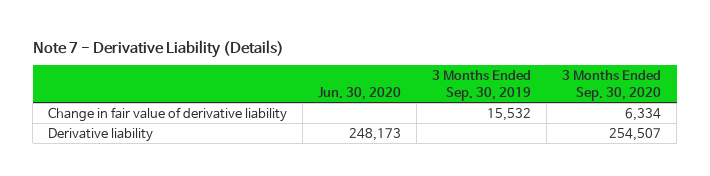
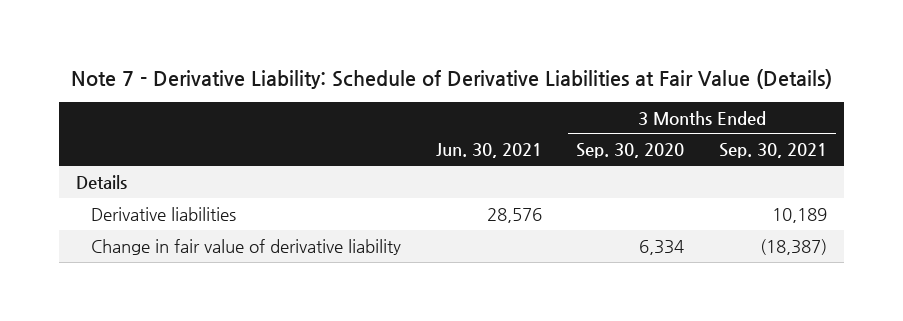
[32,39,284,58] Note 7 - Derivative Liability (Details) -> [71,69,833,90] Note 7 - Derivative Liability: Schedule of Derivative Liabilities at Fair Value (Details)
[318,86,402,100] Jun. 30, 2020 -> none
[432,70,532,101] 3 Months Ended Sep. 30, 2019 -> none
none -> [435,143,542,159] Jun. 30, 2021
none -> [718,143,827,159] Sep. 30, 2021
none -> [76,174,128,189] Details
none -> [91,206,237,221] Derivative liabilities
[48,127,154,142] Derivative liability -> none

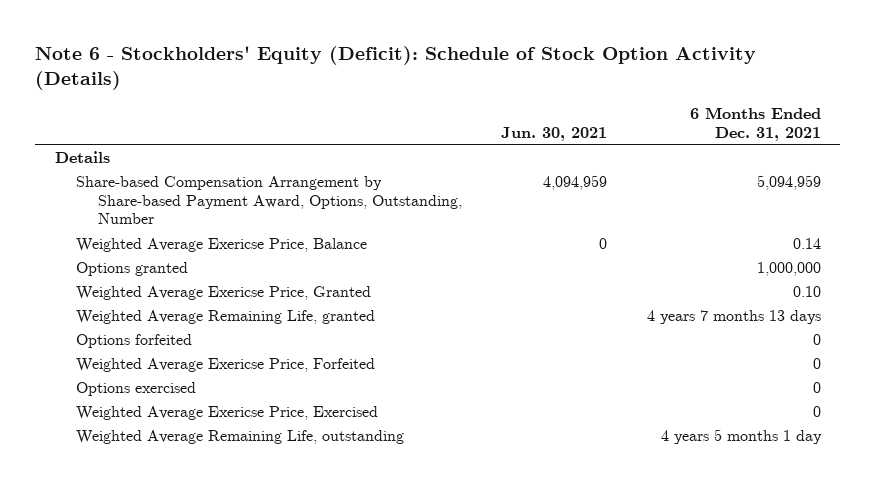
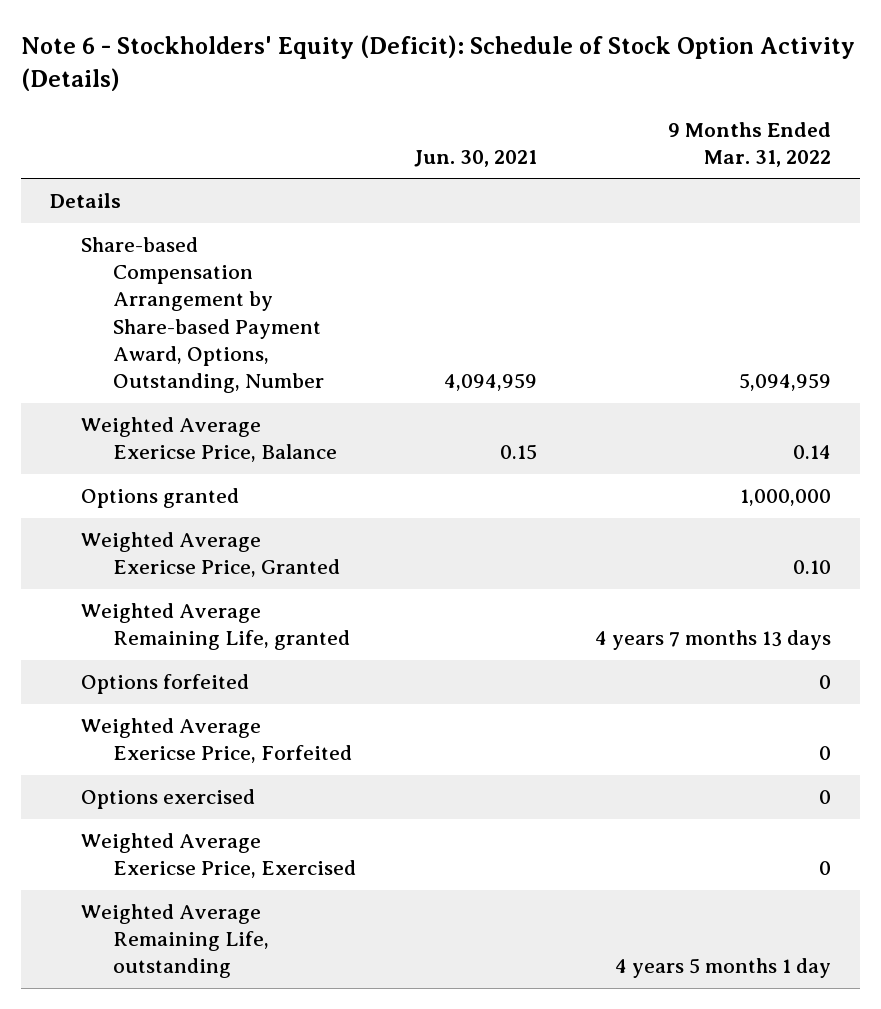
[689,106,821,141] 6 Months Ended Dec. 31, 2021 -> none
none -> [667,121,831,167] 9 Months Ended Mar. 31, 2022
[599,237,608,249] 0 -> [499,444,537,461] 0.15

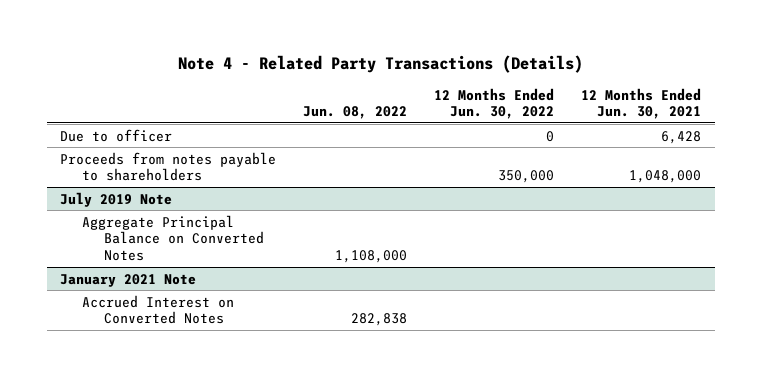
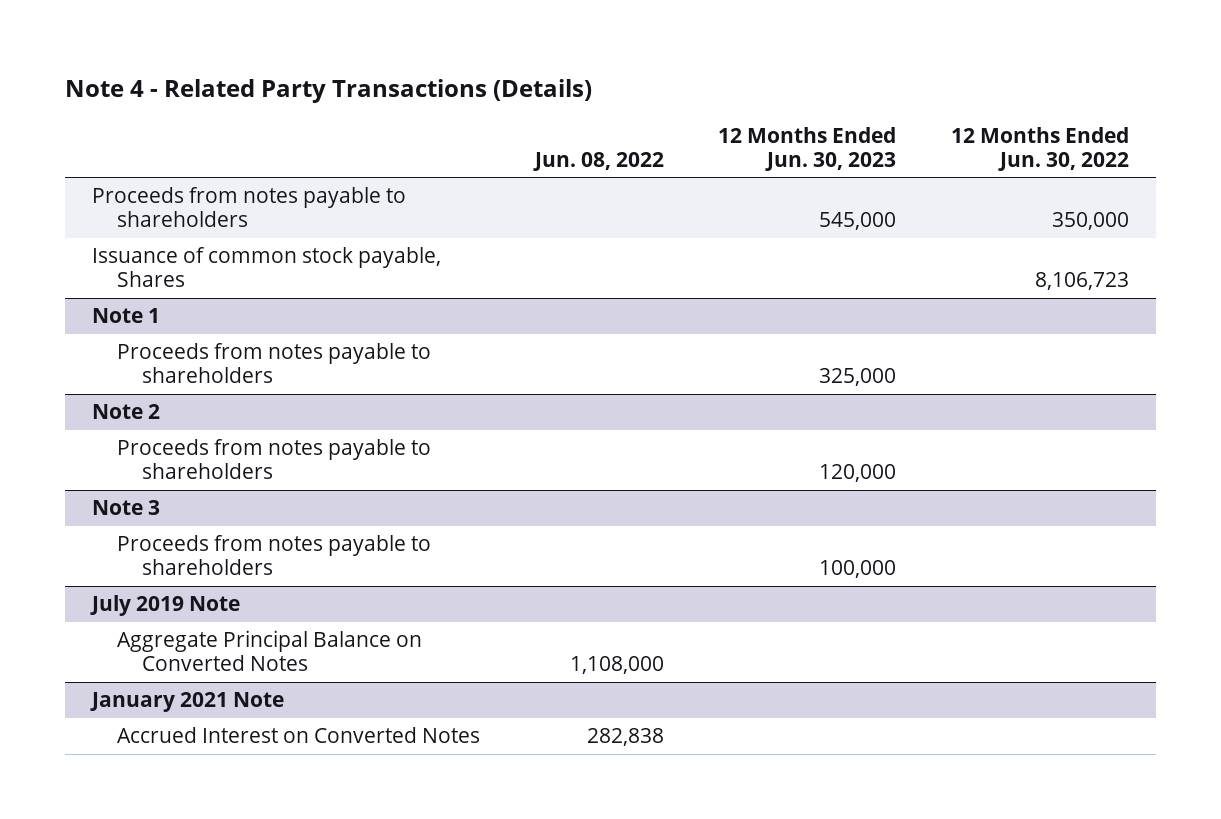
[581,87,702,120] 12 Months Ended Jun. 30, 2021 -> none
none -> [718,126,897,171] 12 Months Ended Jun. 30, 2023
[60,128,173,142] Due to officer -> none
none -> [92,247,442,288] Issuance of common stock payable, Shares
none -> [92,308,161,324] Note 1
none -> [117,343,432,384] Proceeds from notes payable to shareholders
none -> [92,404,161,420] Note 2
none -> [117,439,432,480] Proceeds from notes payable to shareholders
none -> [92,500,161,516] Note 3
none -> [117,535,432,576] Proceeds from notes payable to shareholders

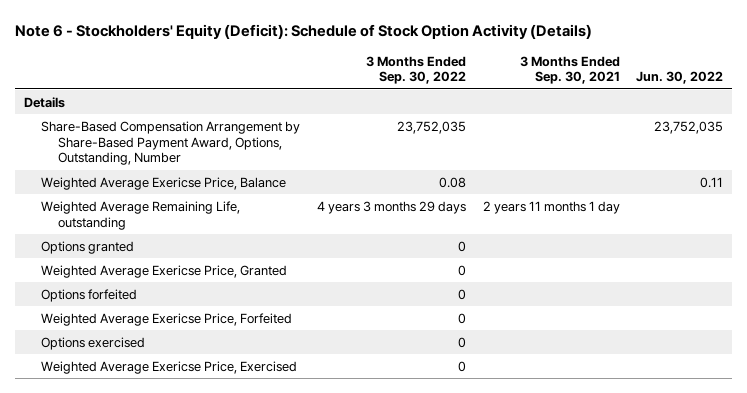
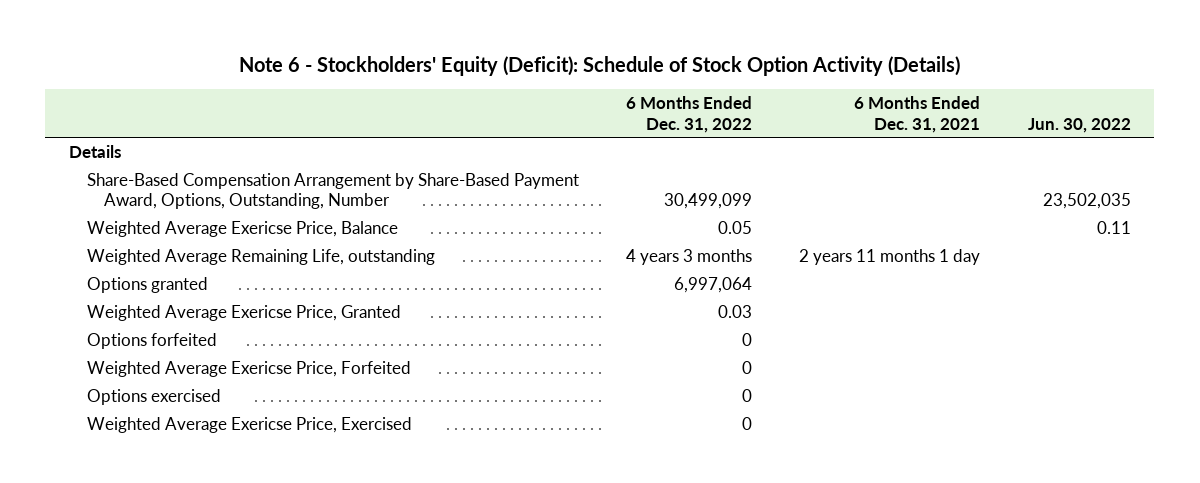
[365,55,466,85] 3 Months Ended Sep. 30, 2022 -> none
[519,55,620,85] 3 Months Ended Sep. 30, 2021 -> none
none -> [625,96,752,133] 6 Months Ended Dec. 31, 2022
none -> [854,96,981,133] 6 Months Ended Dec. 31, 2021
[654,120,724,134] 23,752,035 -> [1042,193,1131,210] 23,502,035

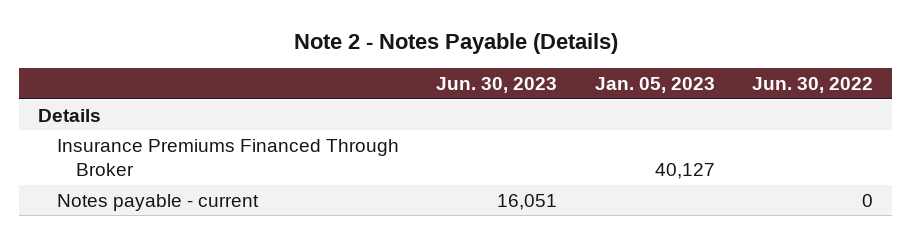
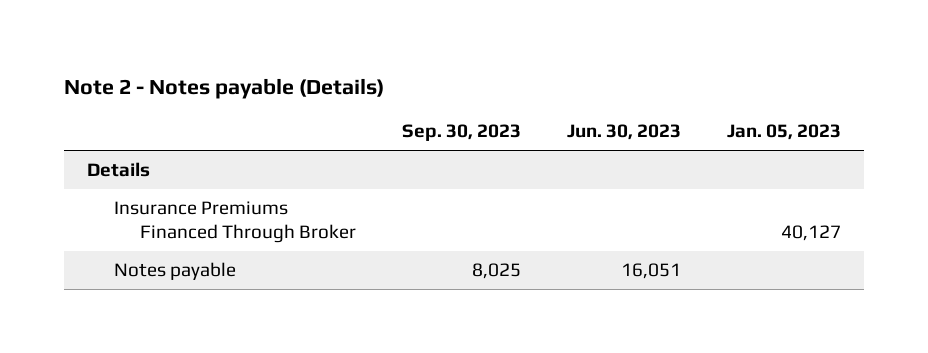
[293,33,618,55] Note 2 - Notes Payable (Details) -> [64,77,385,99] Note 2 - Notes payable (Details)
[752,76,874,93] Jun. 30, 2022 -> none
none -> [401,124,521,142] Sep. 30, 2023
[56,193,259,211] Notes payable - current -> [113,262,236,281] Notes payable

